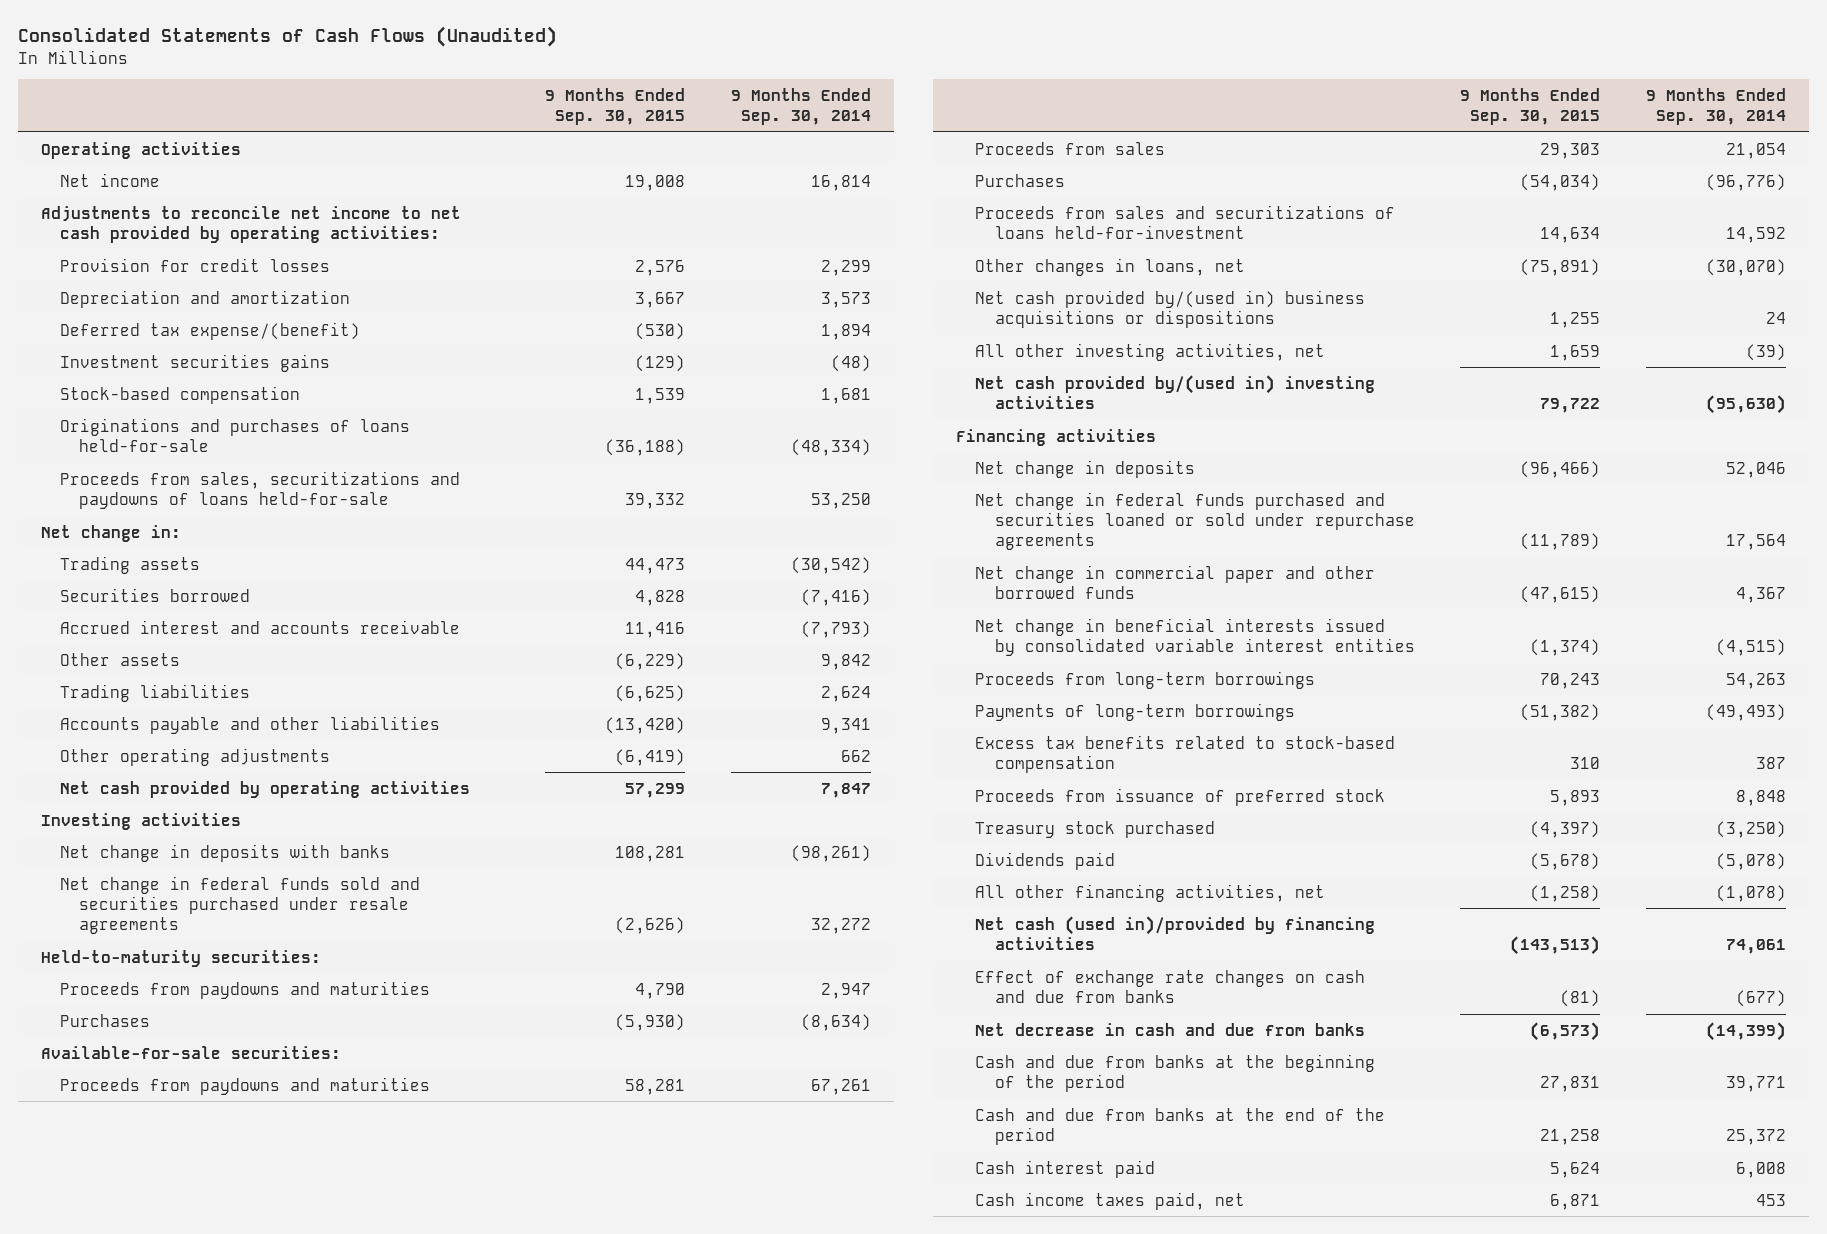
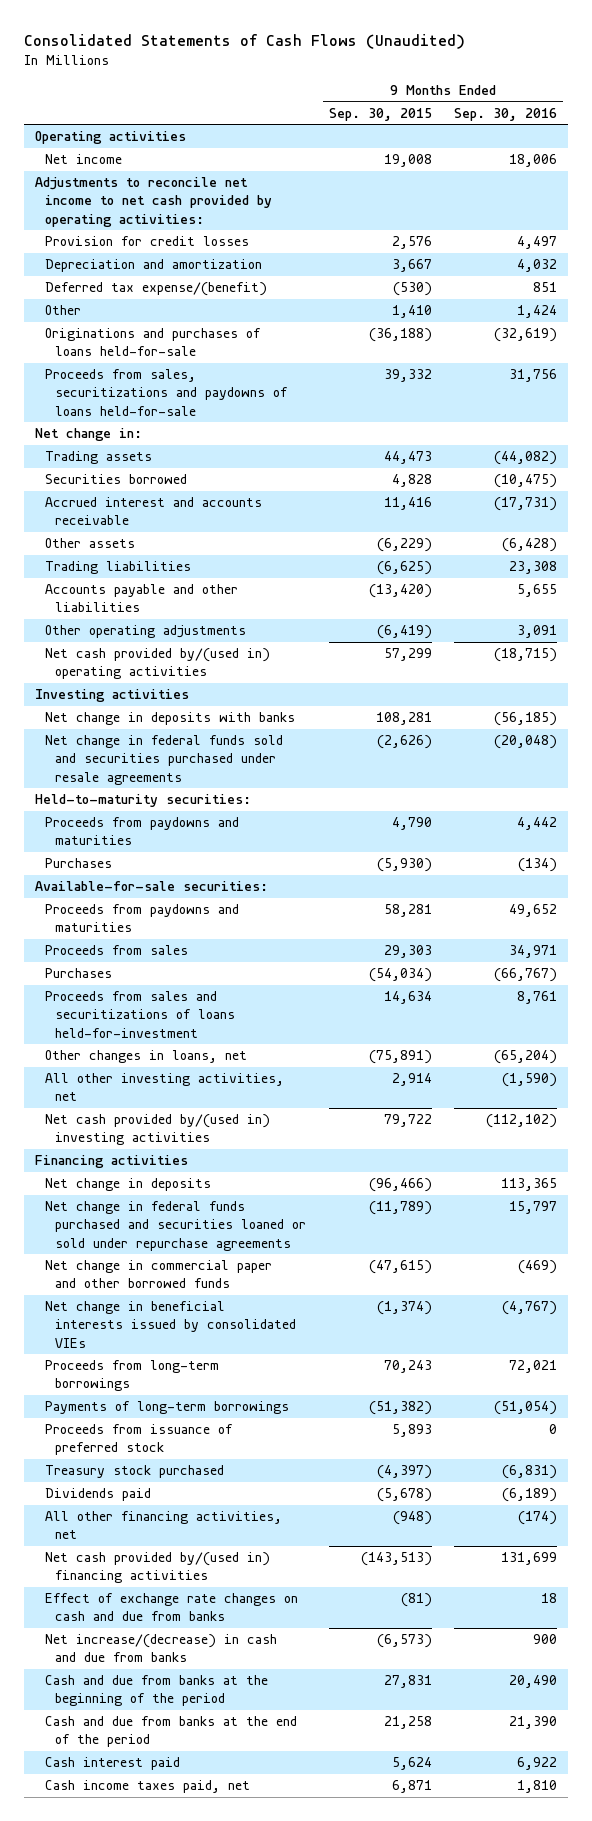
[730,88,871,126] 9 Months Ended Sep. 30, 2014 -> none
none -> [454,107,558,121] Sep. 30, 2016
[60,353,331,372] Investment securities gains -> none
[60,385,301,404] Stock-based compensation -> none
none -> [45,305,82,316] Other
[60,780,471,798] Net cash provided by operating activities -> [45,648,271,680] Net cash provided by/(used in) operating activities
[975,289,1366,328] Net cash provided by/(used in) business acquisitions or dispositions -> none
[1550,344,1601,361] 1,659 -> [391,1073,432,1087] 2,914
[975,617,1415,656] Net change in beneficial interests issued by consolidated variable interest entities -> [45,1301,297,1348] Net change in beneficial interests issued by consolidated VIEs
[975,734,1396,773] Excess tax benefits related to stock-based compensation -> none
[1530,884,1601,902] (1,258) -> [392,1511,432,1526] (948)
[975,915,1376,950] Net cash (used in)/provided by financing activities -> [45,1552,271,1584] Net cash provided by/(used in) financing activities
[975,1022,1366,1036] Net decrease in cash and due from banks -> [45,1634,278,1663] Net increase/(decrease) in cash and due from banks

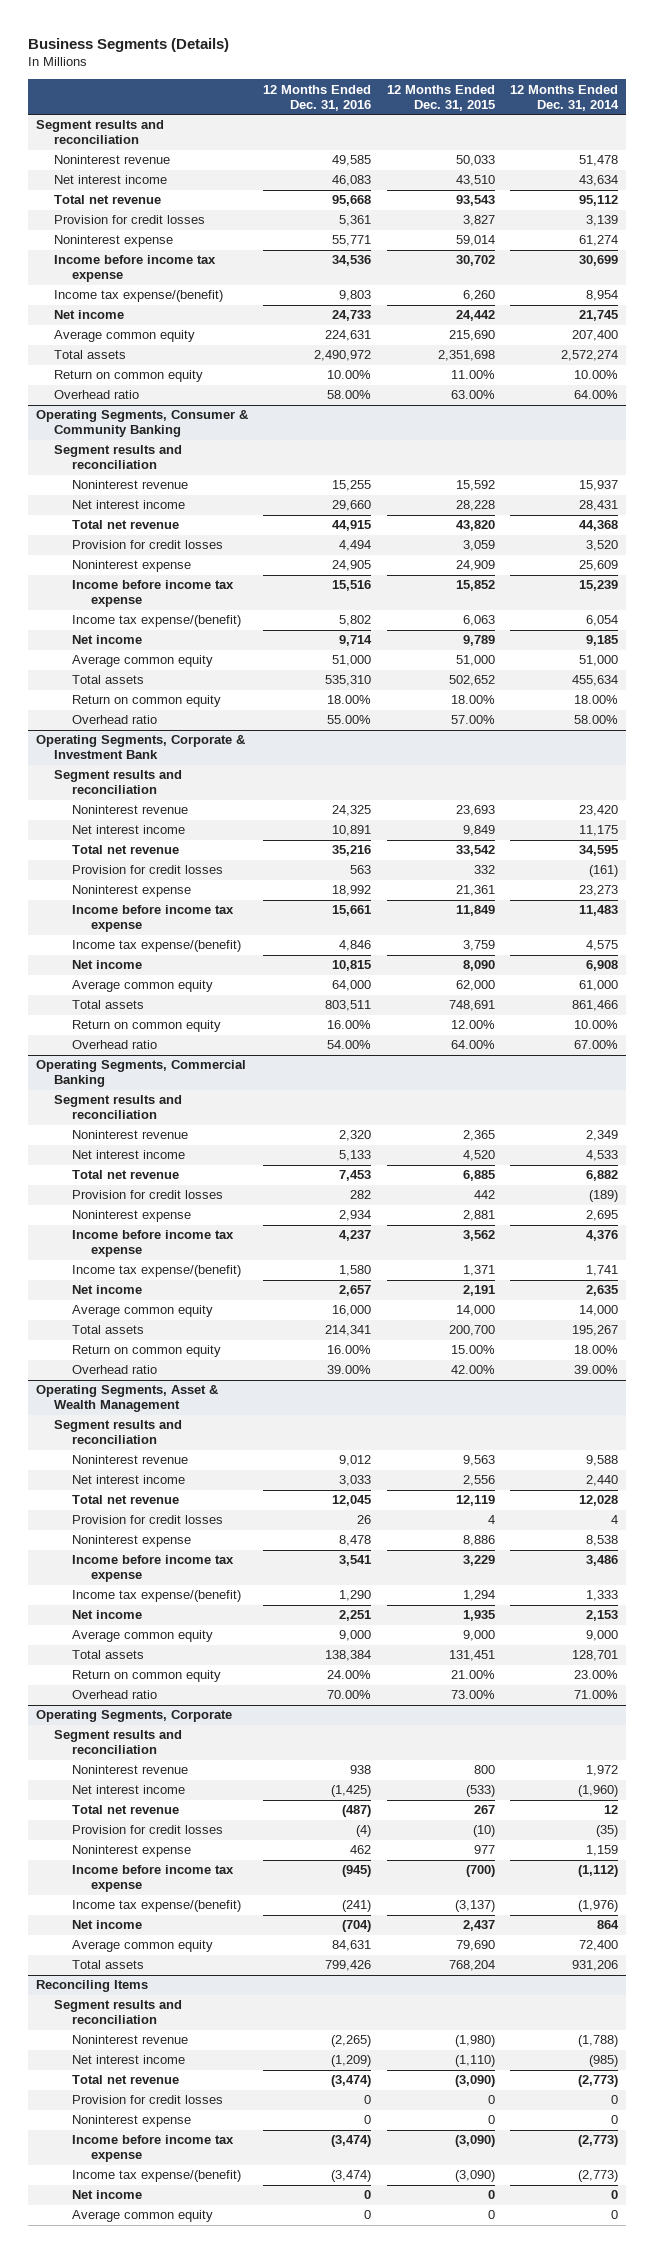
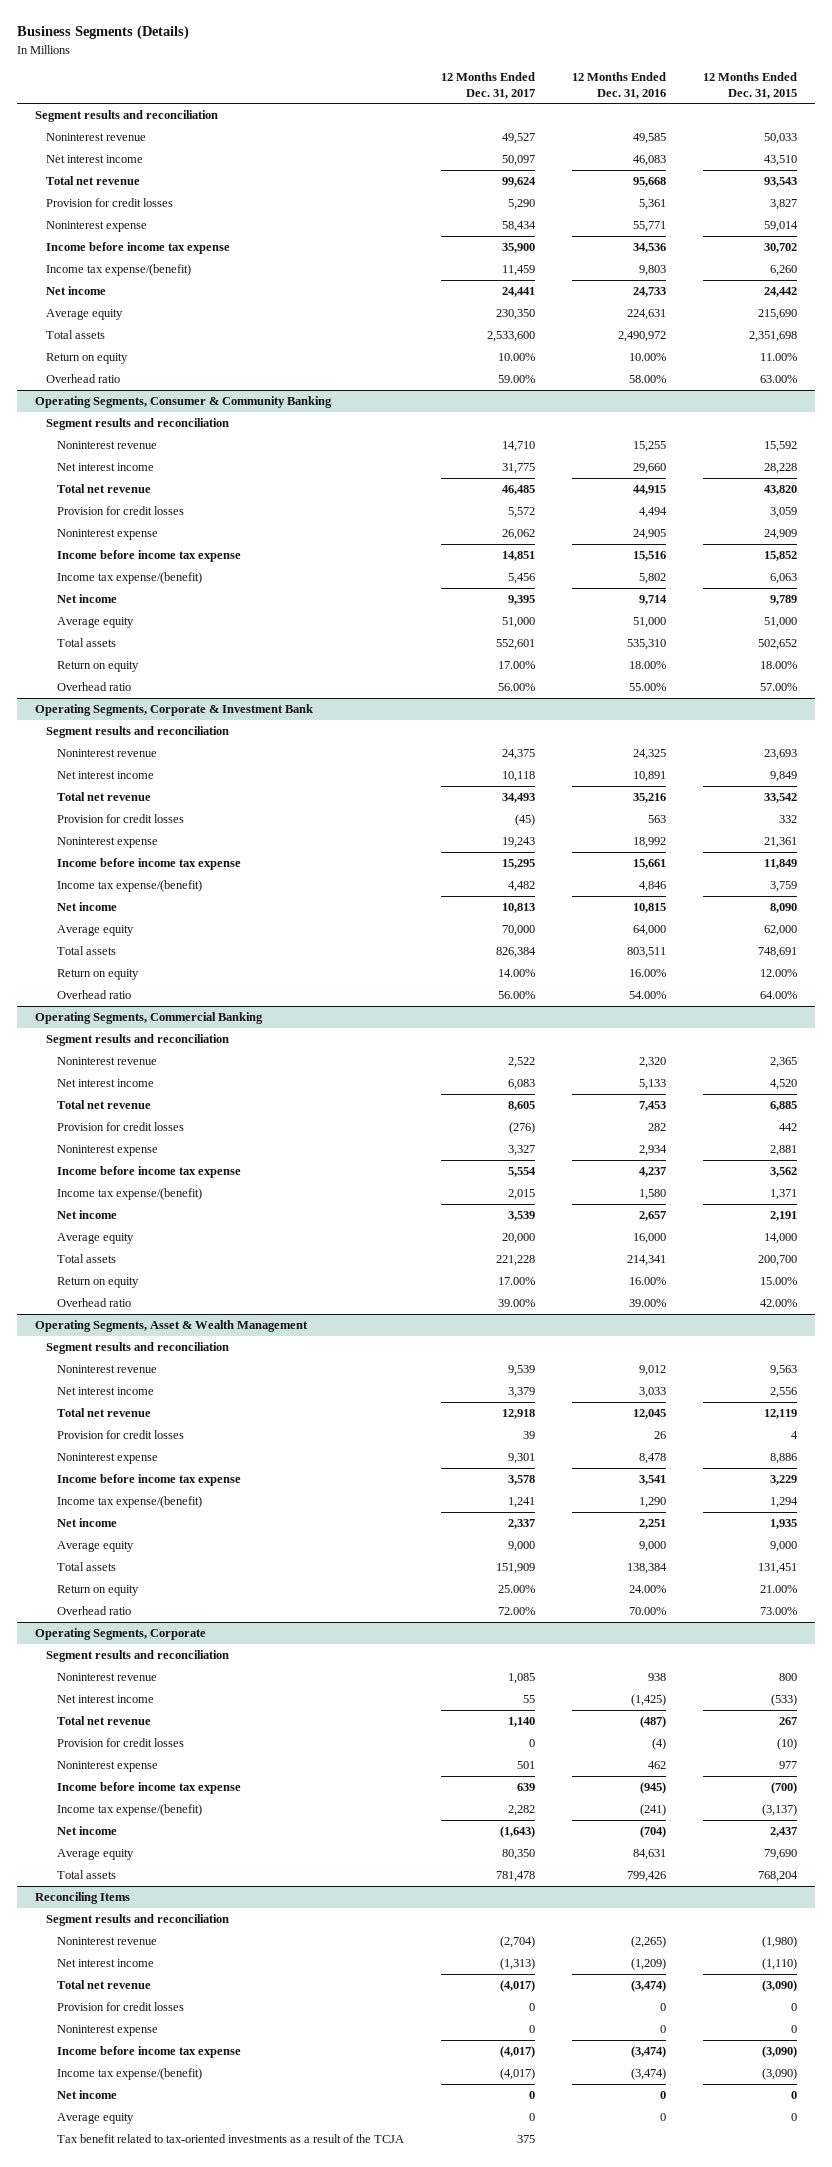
[509,84,619,111] 12 Months Ended Dec. 31, 2014 -> none
none -> [441,72,536,99] 12 Months Ended Dec. 31, 2017
[54,330,196,343] Average common equity -> [46,309,124,321] Average equity
[54,370,204,383] Return on common equity -> [46,353,129,365] Return on equity
[72,655,214,668] Average common equity -> [57,617,135,629] Average equity
[72,695,222,708] Return on common equity -> [57,661,140,673] Return on equity
[72,980,214,993] Average common equity -> [57,925,135,937] Average equity
[72,1020,222,1033] Return on common equity -> [57,969,140,981] Return on equity
[72,1305,214,1318] Average common equity -> [57,1233,135,1245] Average equity
[72,1345,222,1358] Return on common equity -> [57,1277,140,1289] Return on equity
[72,1630,214,1643] Average common equity -> [57,1541,135,1553] Average equity
[72,1670,222,1683] Return on common equity -> [57,1585,140,1597] Return on equity
[72,1940,214,1953] Average common equity -> [57,1849,135,1861] Average equity
[72,2210,214,2223] Average common equity -> [57,2113,135,2125] Average equity
none -> [57,2134,405,2144] Tax benefit related to tax-oriented investments as a result of the TCJA

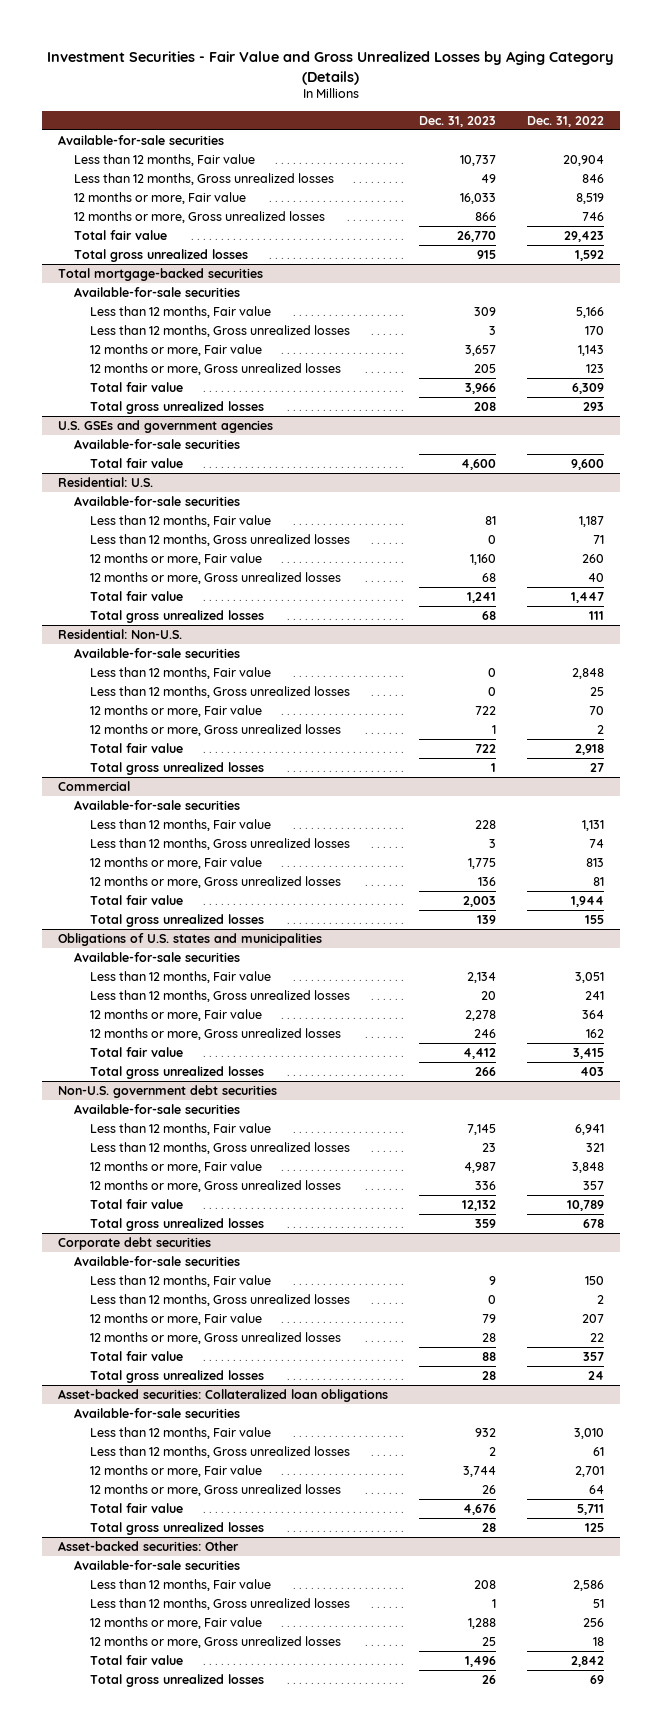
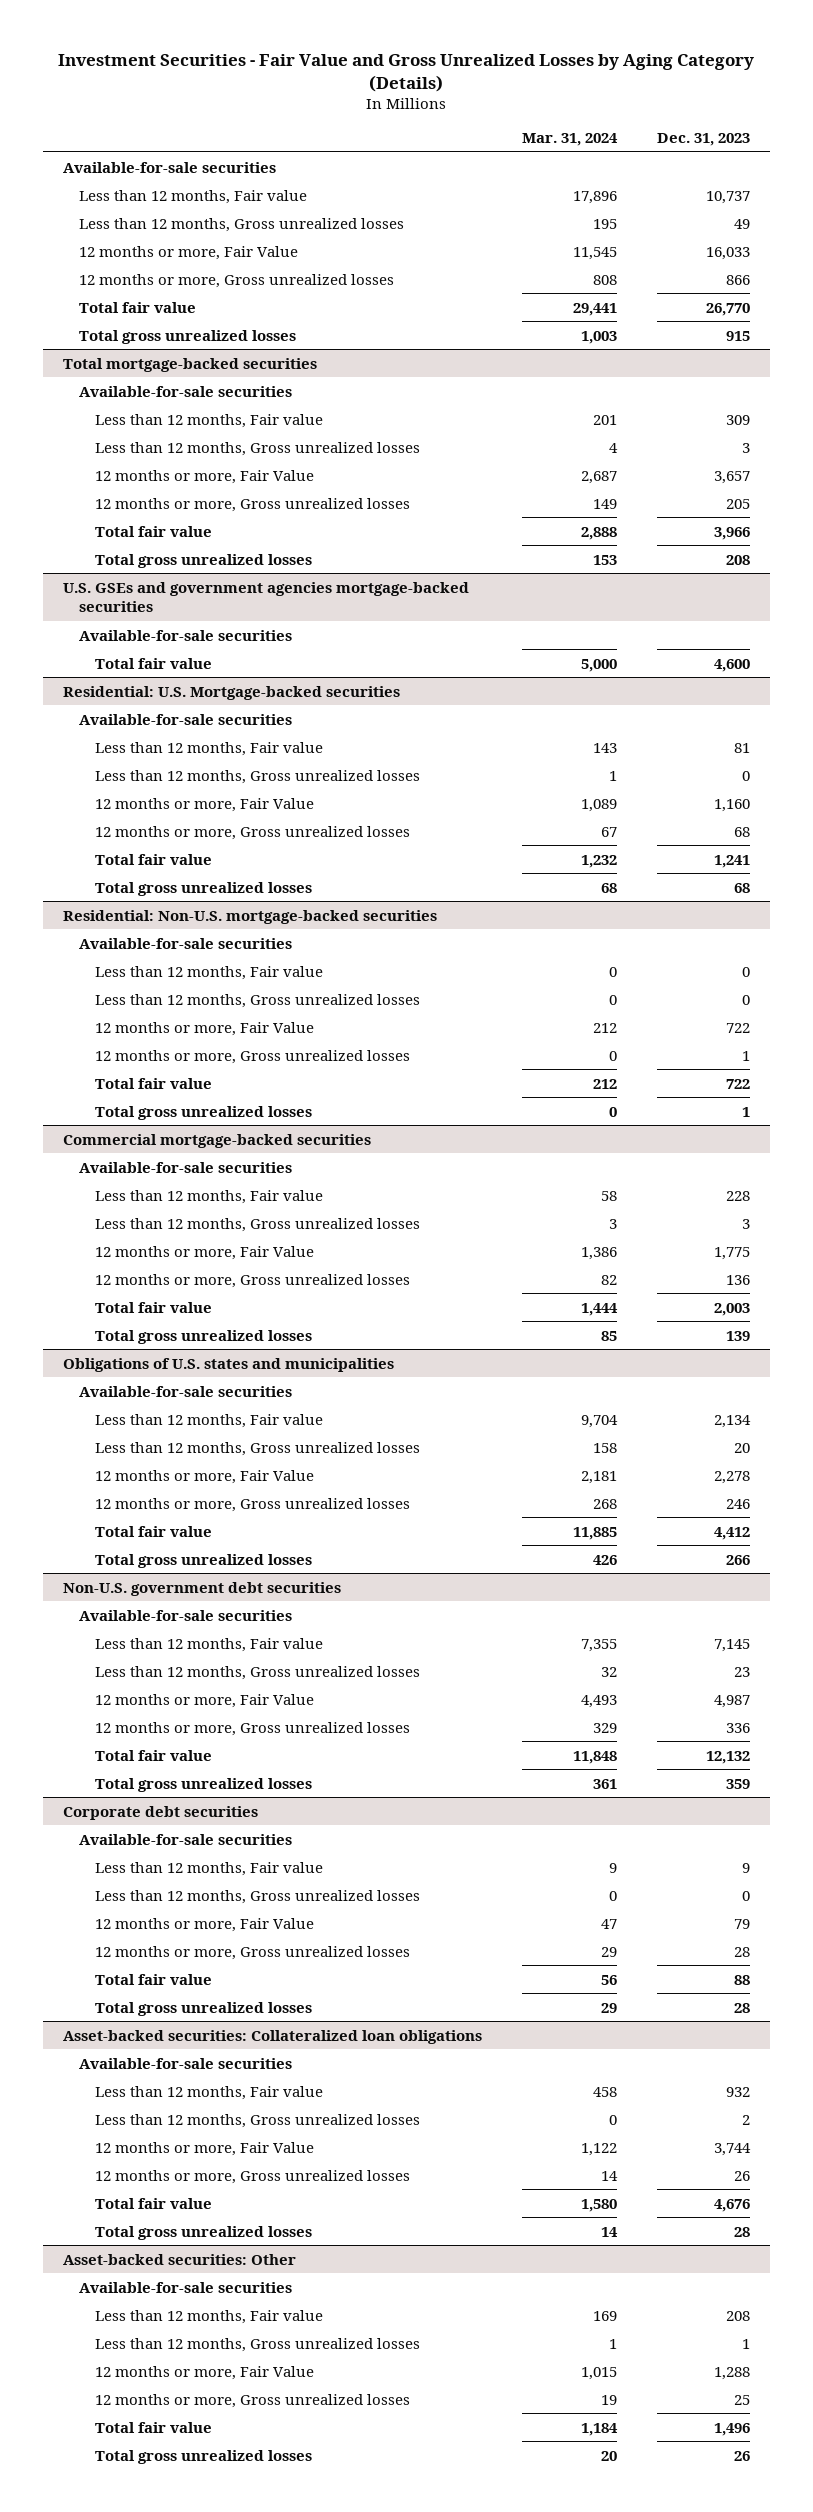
[527,115,605,127] Dec. 31, 2022 -> none
none -> [521,133,618,147] Mar. 31, 2024
[73,191,246,204] 12 months or more, Fair value -> [78,245,298,260] 12 months or more, Fair Value
[89,343,262,356] 12 months or more, Fair value -> [94,469,314,484] 12 months or more, Fair Value
[58,419,274,433] U.S. GSEs and government agencies -> [62,581,469,612] U.S. GSEs and government agencies mortgage-backed securities
[58,476,154,487] Residential: U.S. -> [62,685,400,700] Residential: U.S. Mortgage-backed securities
[89,552,262,565] 12 months or more, Fair value -> [94,797,314,812] 12 months or more, Fair Value
[58,628,183,639] Residential: Non-U.S. -> [62,909,437,924] Residential: Non-U.S. mortgage-backed securities
[89,704,262,717] 12 months or more, Fair value -> [94,1021,314,1036] 12 months or more, Fair Value
[58,780,131,791] Commercial -> [62,1133,371,1148] Commercial mortgage-backed securities
[89,856,262,869] 12 months or more, Fair value -> [94,1245,314,1260] 12 months or more, Fair Value
[89,1008,262,1021] 12 months or more, Fair value -> [94,1469,314,1484] 12 months or more, Fair Value
[89,1160,262,1173] 12 months or more, Fair value -> [94,1693,314,1708] 12 months or more, Fair Value
[89,1312,262,1325] 12 months or more, Fair value -> [94,1917,314,1932] 12 months or more, Fair Value
[89,1464,262,1477] 12 months or more, Fair value -> [94,2141,314,2156] 12 months or more, Fair Value
[89,1616,262,1629] 12 months or more, Fair value -> [94,2365,314,2380] 12 months or more, Fair Value

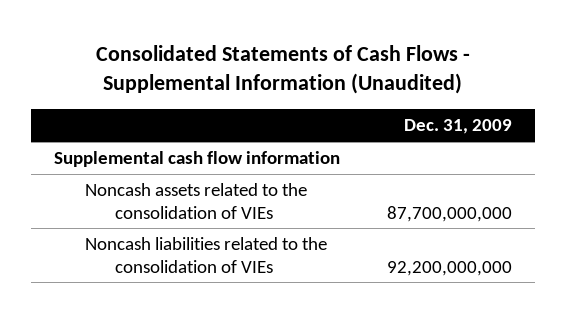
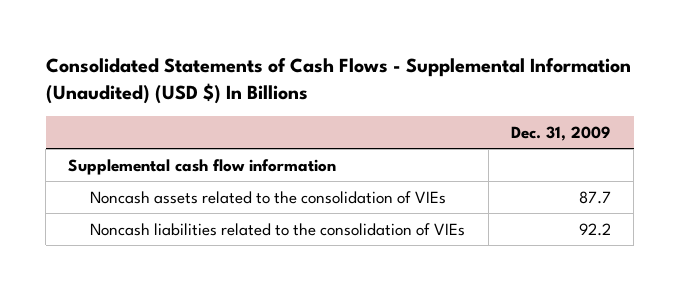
[96,44,471,95] Consolidated Statements of Cash Flows - Supplemental Information (Unaudited) -> [45,58,631,105] Consolidated Statements of Cash Flows - Supplemental Information (Unaudited) (USD $) In Billions
[386,205,512,222] 87,700,000,000 -> [578,190,611,204] 87.7
[386,260,512,276] 92,200,000,000 -> [578,222,611,236] 92.2

